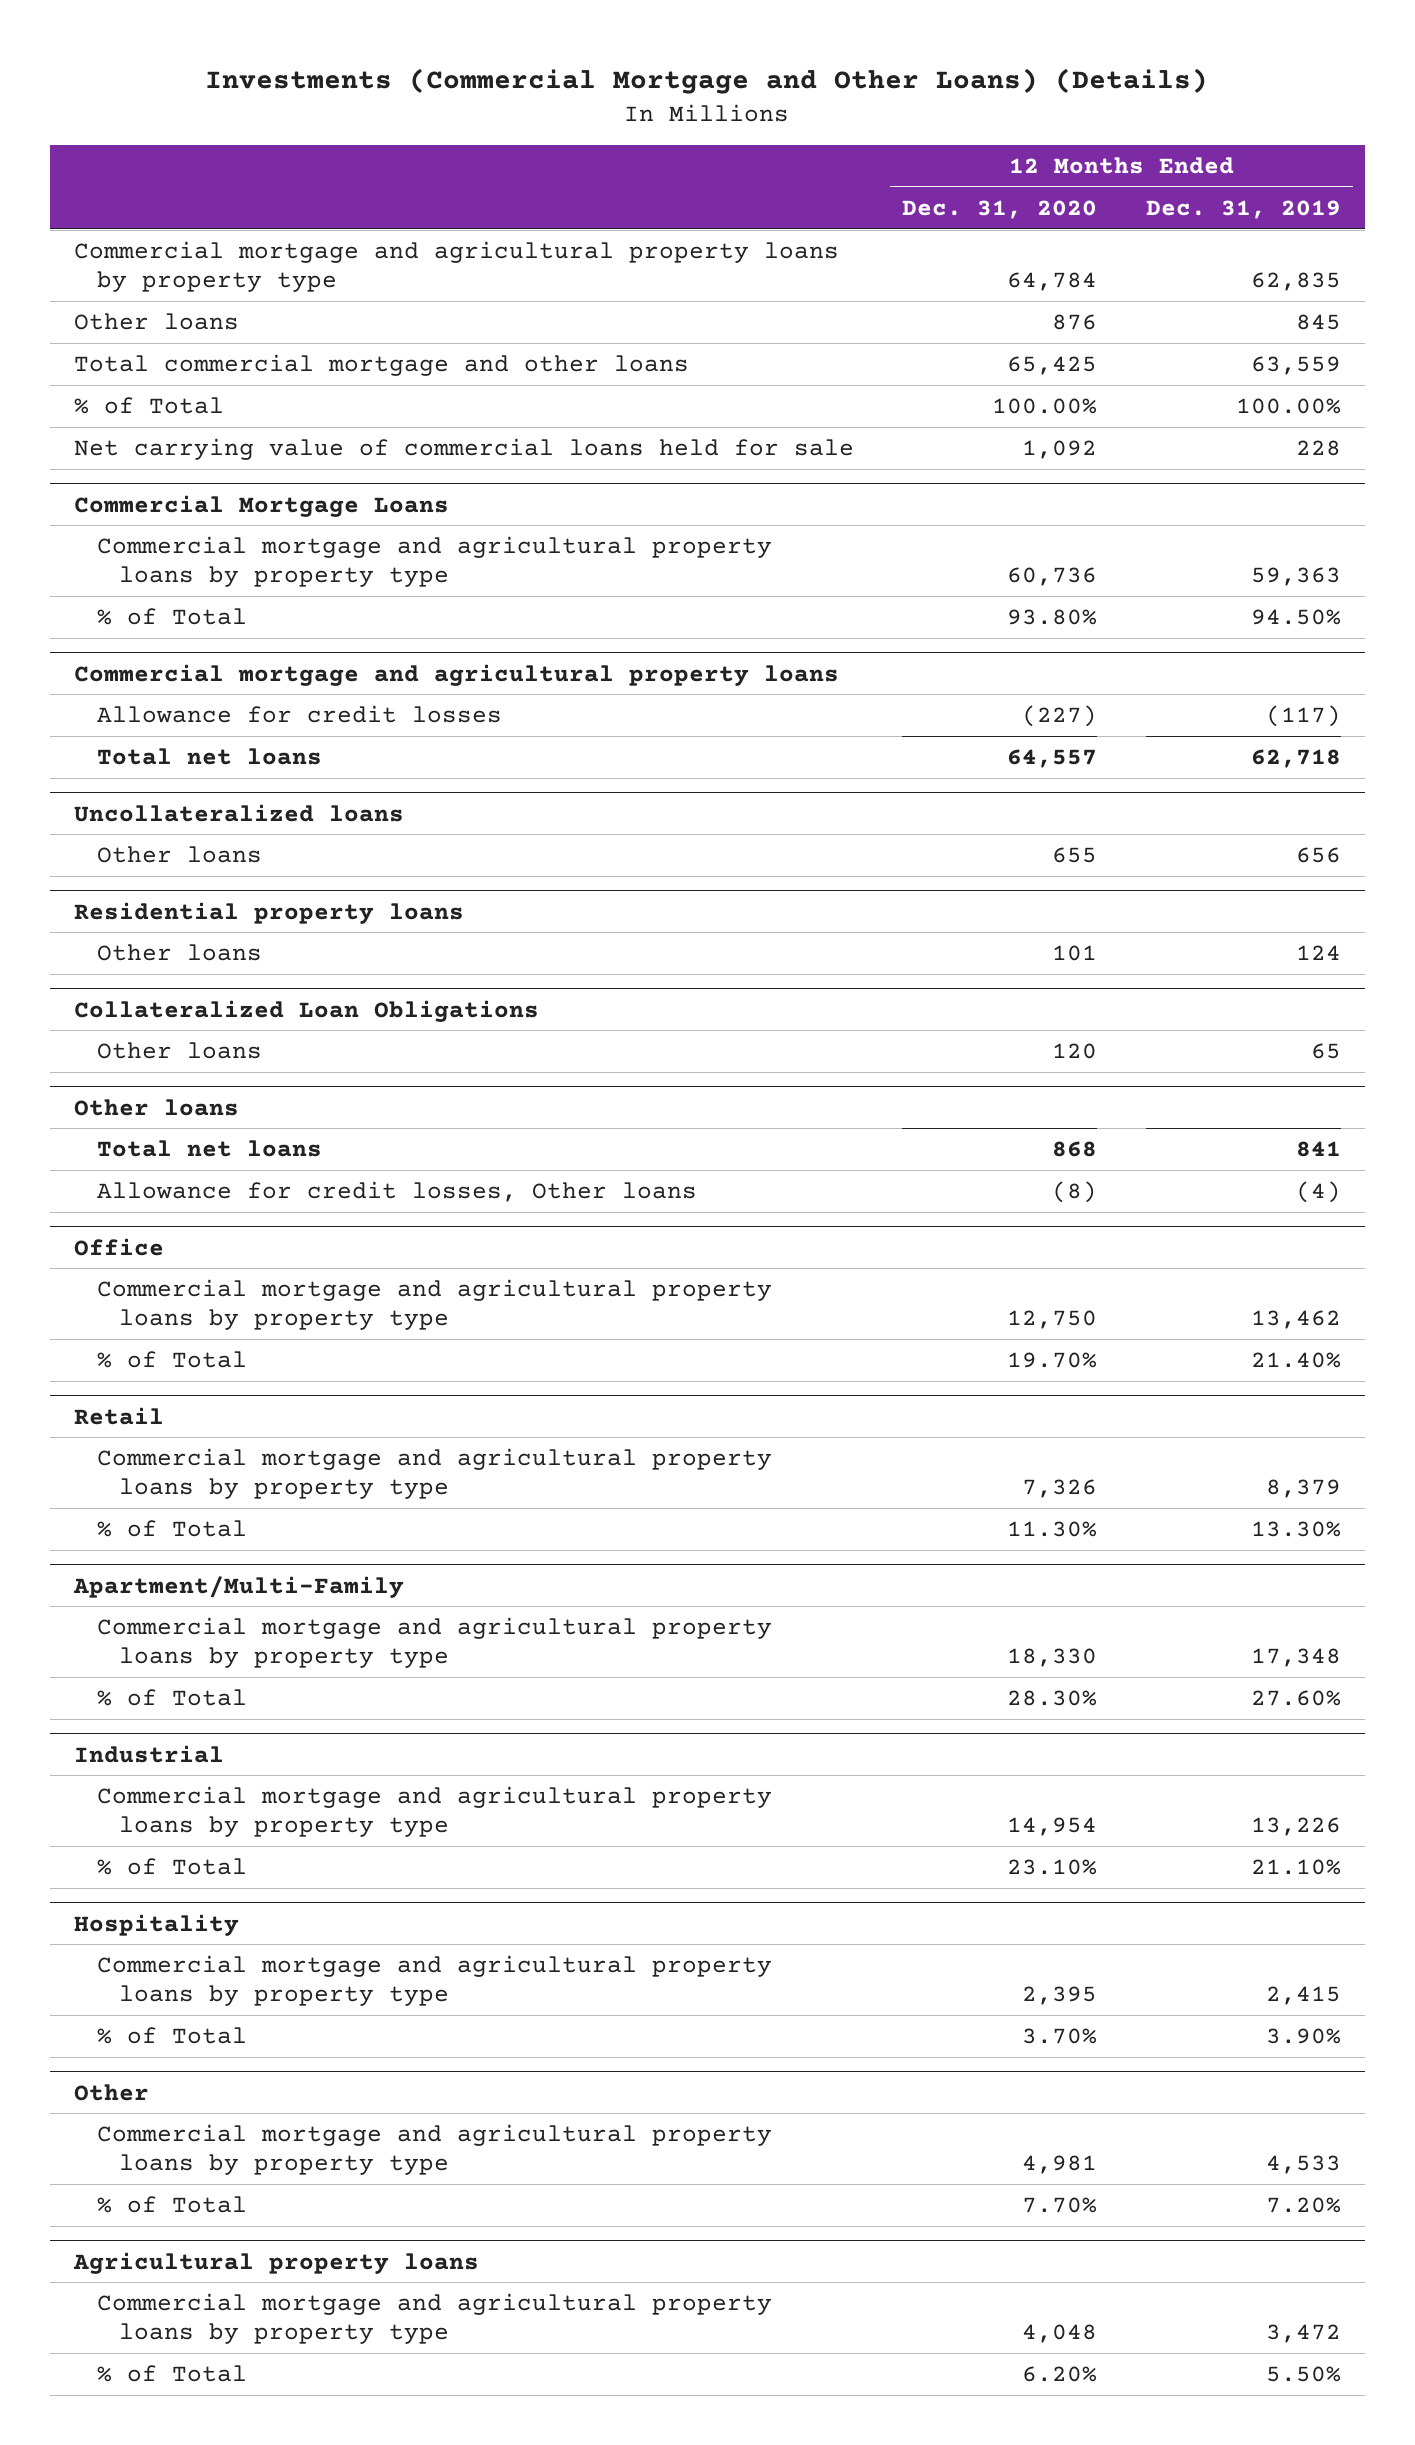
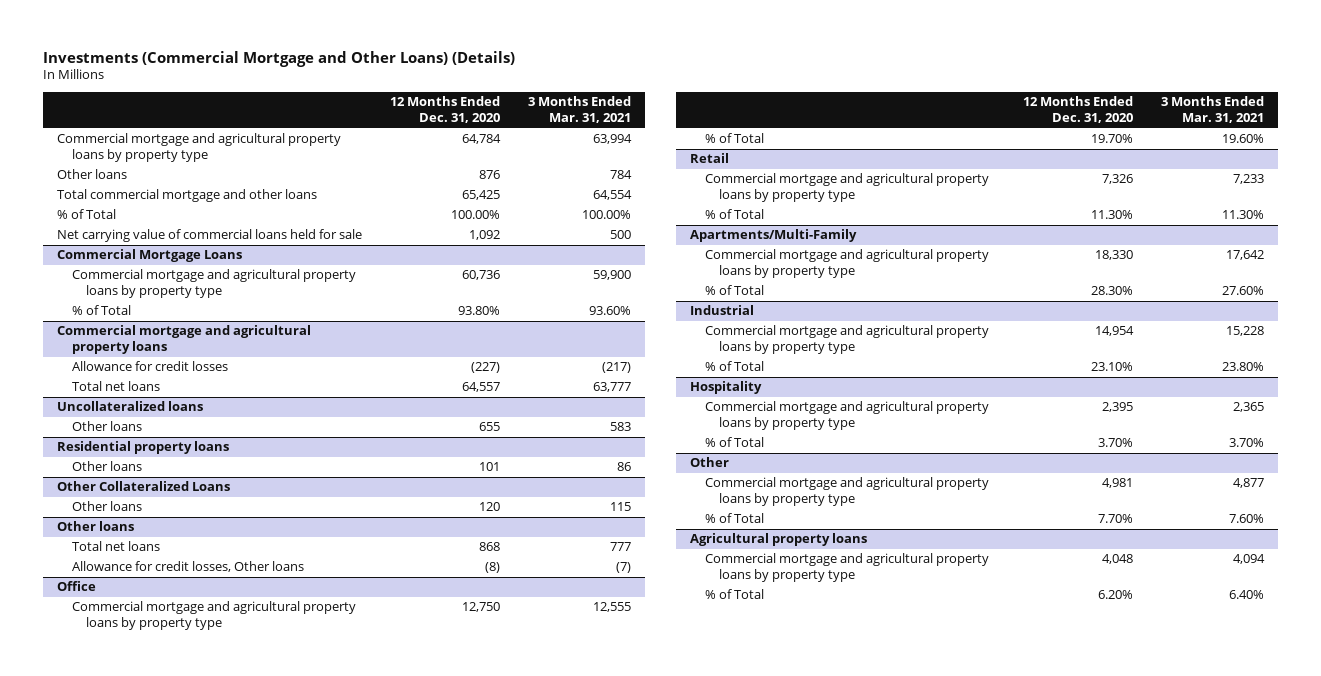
[1145,199,1341,219] Dec. 31, 2019 -> none
none -> [528,96,632,124] 3 Months Ended Mar. 31, 2021
[73,999,539,1022] Collateralized Loan Obligations -> [57,481,231,492] Other Collateralized Loans
[72,1575,404,1598] Apartment/Multi-Family -> [690,229,858,243] Apartments/Multi-Family

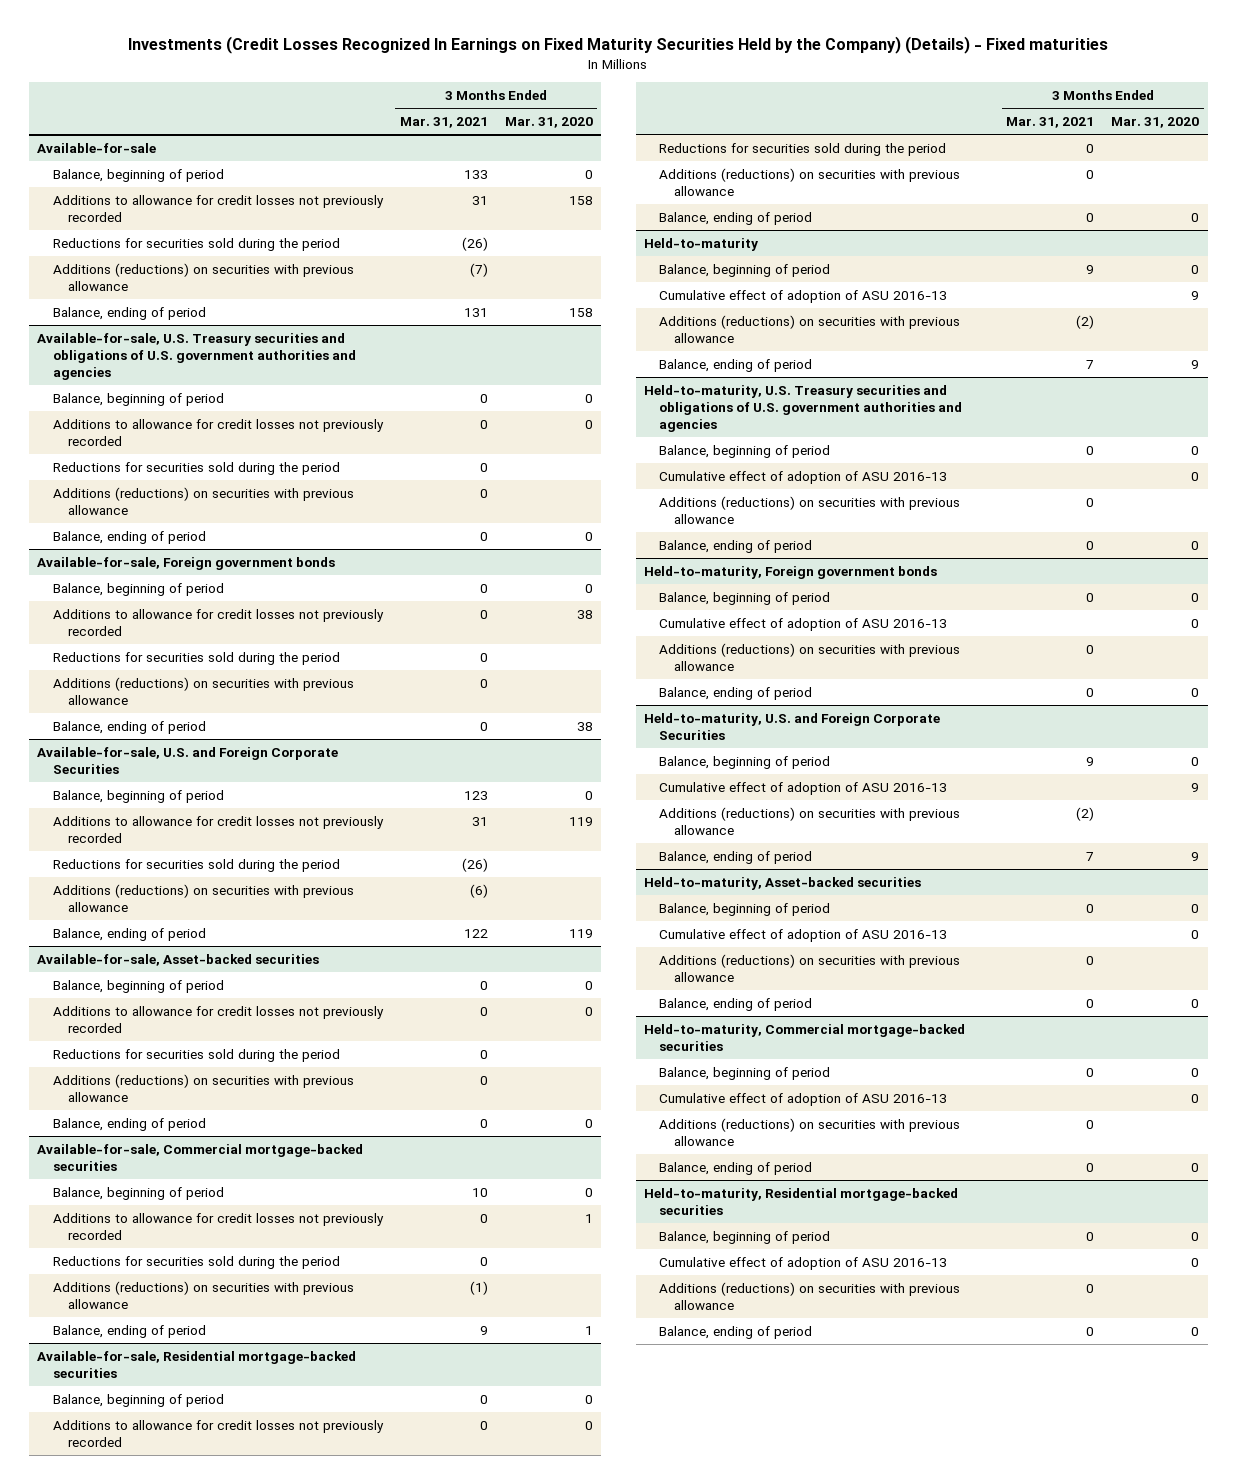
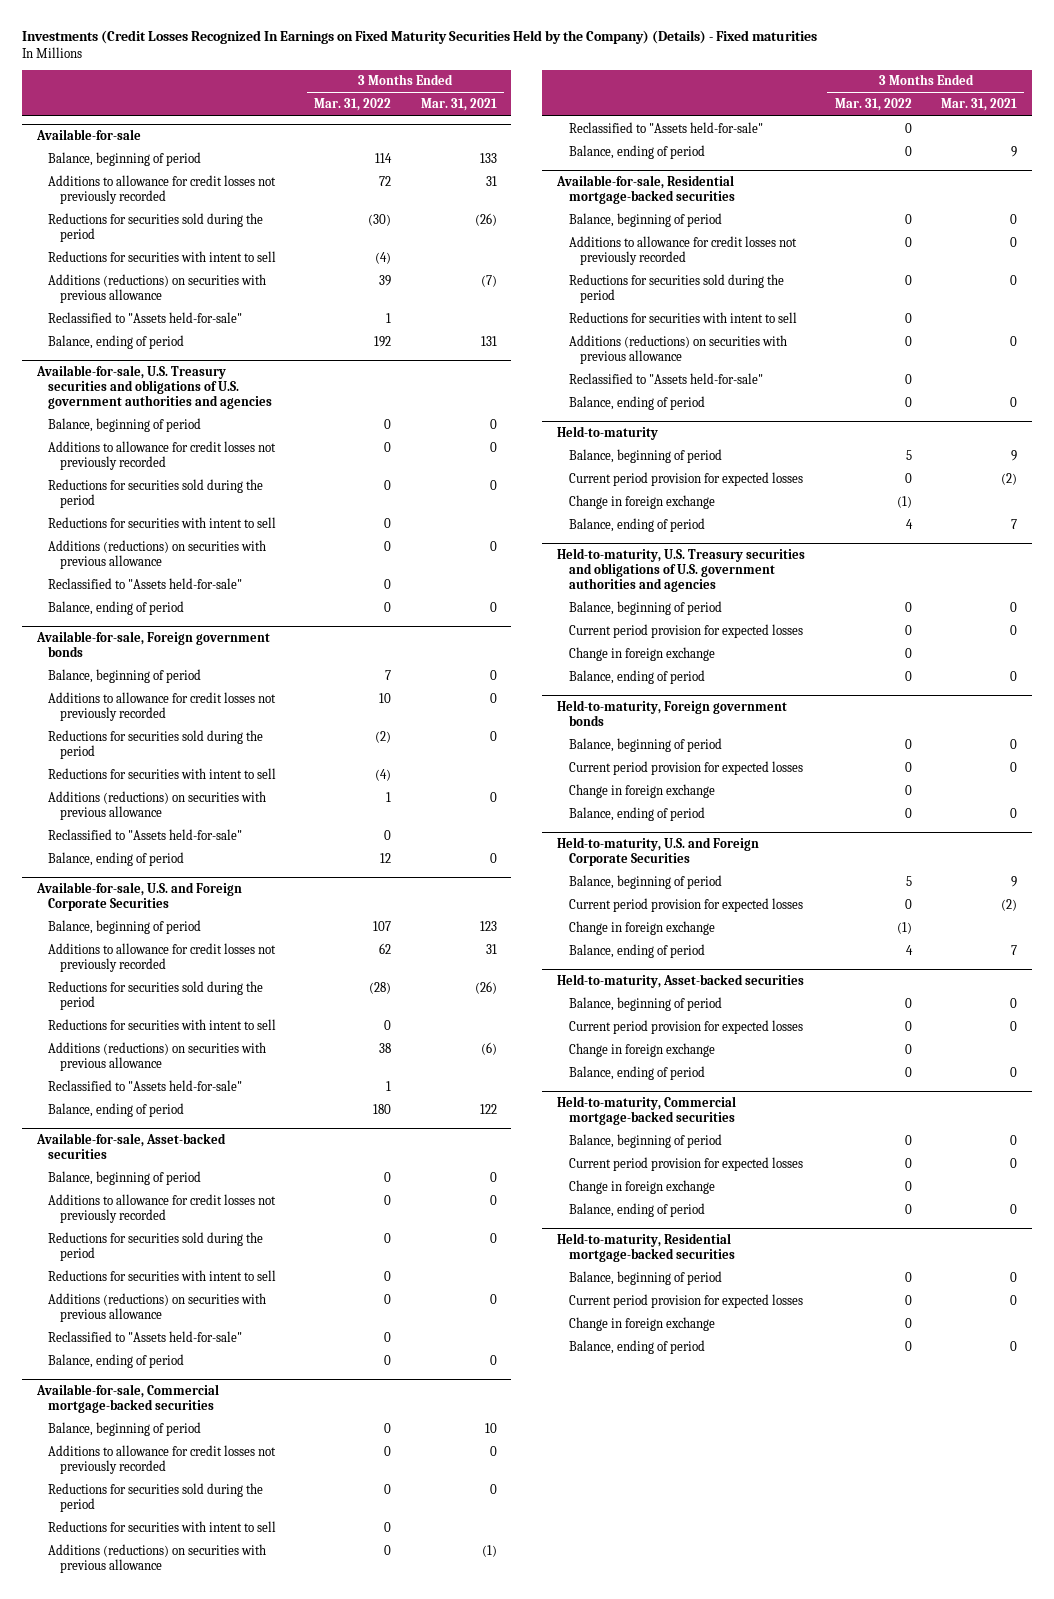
[504,117,593,129] Mar. 31, 2020 -> none
none -> [314,98,392,112] Mar. 31, 2022
none -> [48,250,277,262] Reductions for securities with intent to sell
none -> [48,311,243,323] Reclassified to "Assets held-for-sale"
none -> [48,516,277,528] Reductions for securities with intent to sell
none -> [48,577,243,589] Reclassified to "Assets held-for-sale"
none -> [48,767,277,779] Reductions for securities with intent to sell
none -> [48,828,243,840] Reclassified to "Assets held-for-sale"
none -> [48,1018,277,1030] Reductions for securities with intent to sell
none -> [48,1079,243,1091] Reclassified to "Assets held-for-sale"
none -> [48,1269,277,1281] Reductions for securities with intent to sell
none -> [48,1330,243,1342] Reclassified to "Assets held-for-sale"
none -> [48,1520,277,1532] Reductions for securities with intent to sell
none -> [568,121,763,133] Reclassified to "Assets held-for-sale"
none -> [568,311,797,323] Reductions for securities with intent to sell
none -> [568,372,763,384] Reclassified to "Assets held-for-sale"
[659,289,948,303] Cumulative effect of adoption of ASU 2016-13 -> none
[659,314,961,343] Additions (reductions) on securities with previous allowance -> none
none -> [568,471,803,486] Current period provision for expected losses
none -> [568,494,715,509] Change in foreign exchange
[659,470,948,484] Cumulative effect of adoption of ASU 2016-13 -> none
[659,495,961,524] Additions (reductions) on securities with previous allowance -> none
none -> [568,623,803,638] Current period provision for expected losses
none -> [568,646,715,661] Change in foreign exchange
[659,617,948,631] Cumulative effect of adoption of ASU 2016-13 -> none
[659,642,961,671] Additions (reductions) on securities with previous allowance -> none
none -> [568,760,803,775] Current period provision for expected losses
none -> [568,783,715,798] Change in foreign exchange
[659,781,948,795] Cumulative effect of adoption of ASU 2016-13 -> none
[659,806,961,835] Additions (reductions) on securities with previous allowance -> none
none -> [568,897,803,912] Current period provision for expected losses
none -> [568,920,715,935] Change in foreign exchange
[659,928,948,942] Cumulative effect of adoption of ASU 2016-13 -> none
[659,953,961,982] Additions (reductions) on securities with previous allowance -> none
none -> [568,1019,803,1034] Current period provision for expected losses
none -> [568,1042,715,1057] Change in foreign exchange
[659,1092,948,1106] Cumulative effect of adoption of ASU 2016-13 -> none
[659,1117,961,1146] Additions (reductions) on securities with previous allowance -> none
none -> [568,1156,803,1171] Current period provision for expected losses
none -> [568,1179,715,1194] Change in foreign exchange
[659,1256,948,1270] Cumulative effect of adoption of ASU 2016-13 -> none
[659,1281,961,1310] Additions (reductions) on securities with previous allowance -> none
none -> [568,1293,803,1308] Current period provision for expected losses
none -> [568,1316,715,1331] Change in foreign exchange

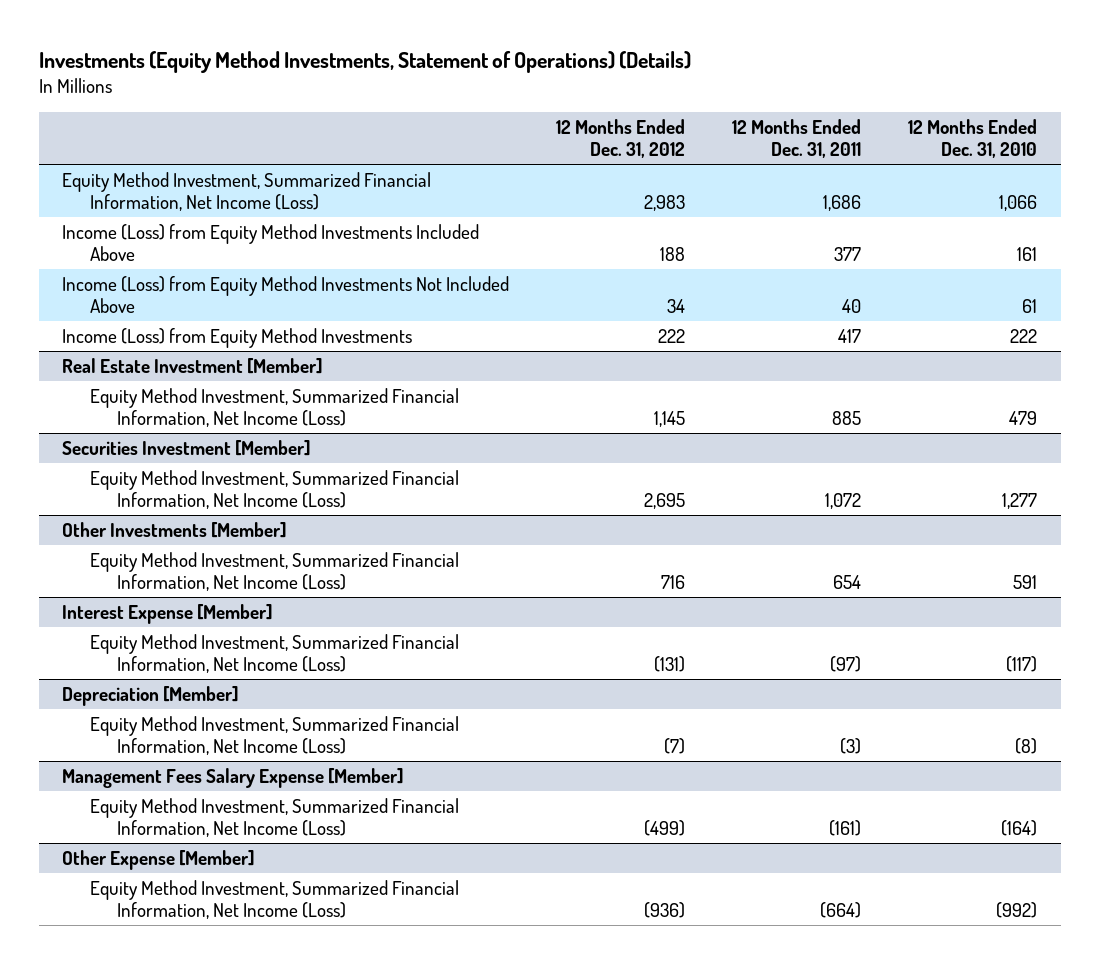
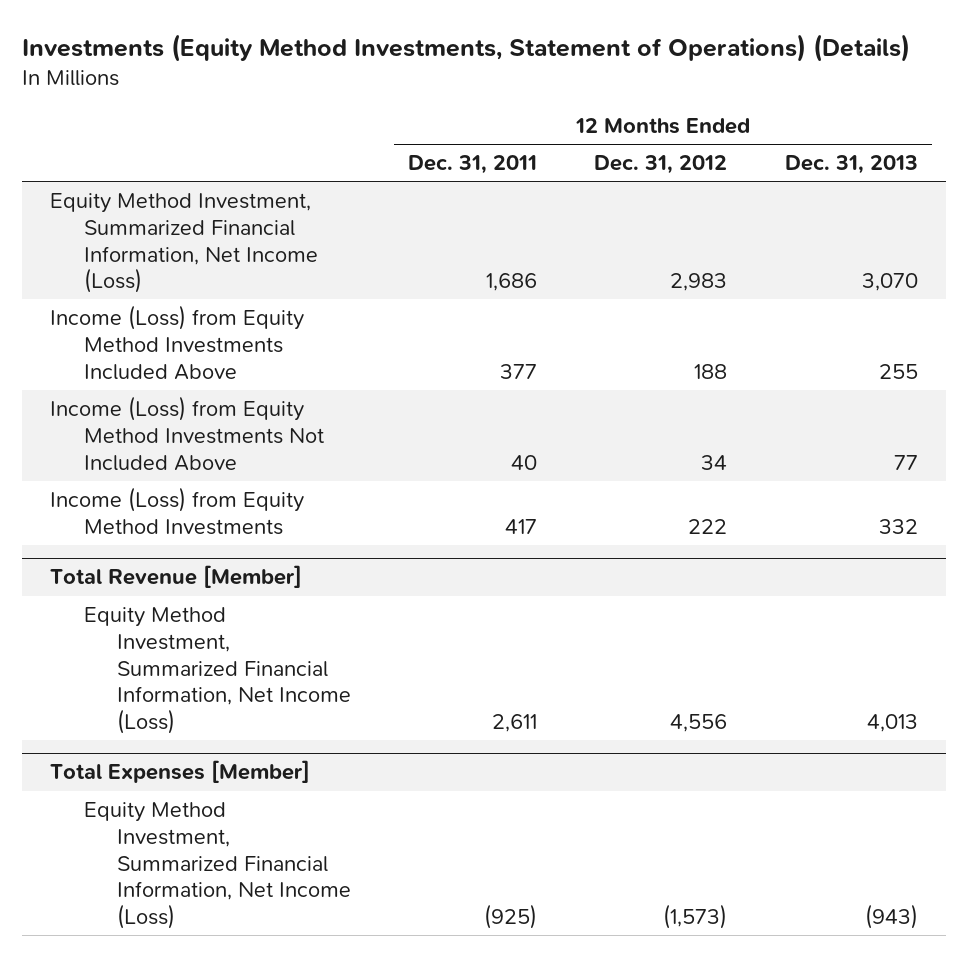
[908,118,1038,159] 12 Months Ended Dec. 31, 2010 -> none
none -> [784,155,918,175] Dec. 31, 2013
[62,357,324,374] Real Estate Investment [Member] -> none
[62,439,312,456] Securities Investment [Member] -> none
[62,521,288,538] Other Investments [Member] -> none
[89,551,459,592] Equity Method Investment, Summarized Financial Information, Net Income (Loss) -> none
[62,603,274,624] Interest Expense [Member] -> none
[89,633,459,674] Equity Method Investment, Summarized Financial Information, Net Income (Loss) -> none
[62,685,240,706] Depreciation [Member] -> none
[89,715,459,756] Equity Method Investment, Summarized Financial Information, Net Income (Loss) -> none
[62,767,405,788] Management Fees Salary Expense [Member] -> none
[89,797,459,838] Equity Method Investment, Summarized Financial Information, Net Income (Loss) -> none
[62,849,256,870] Other Expense [Member] -> none
[89,879,459,920] Equity Method Investment, Summarized Financial Information, Net Income (Loss) -> none
none -> [50,565,303,589] Total Revenue [Member]
[654,411,686,428] 1,145 -> [670,714,728,733] 4,556
[832,411,862,426] 885 -> [492,714,538,733] 2,611
none -> [50,760,311,784] Total Expenses [Member]
[644,493,686,510] 2,695 -> [663,904,728,930] (1,573)
[825,493,862,510] 1,072 -> [484,904,538,930] (925)

